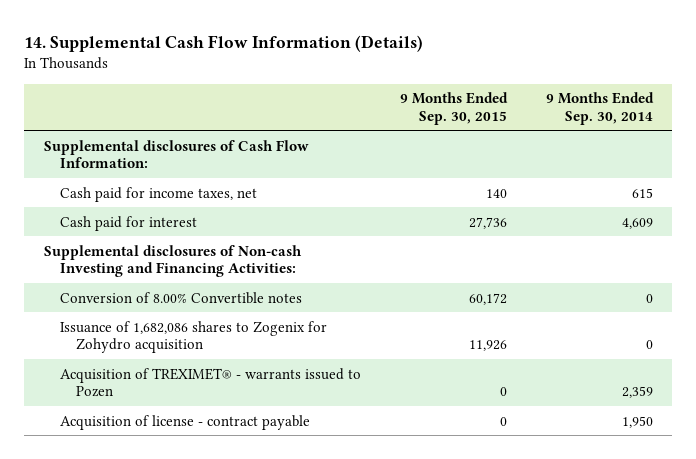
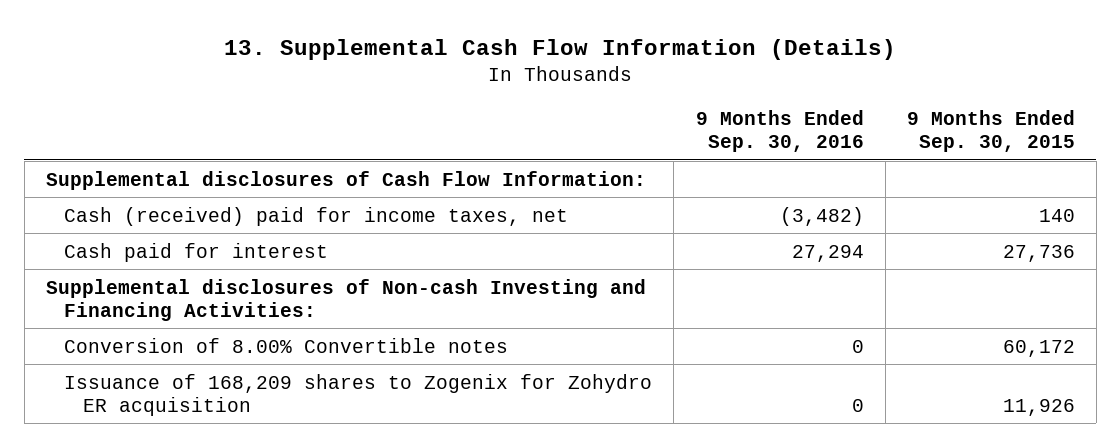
[24,34,424,52] 14. Supplemental Cash Flow Information (Details) -> [224,38,897,60] 13. Supplemental Cash Flow Information (Details)
[545,92,654,125] 9 Months Ended Sep. 30, 2014 -> none
none -> [695,110,864,153] 9 Months Ended Sep. 30, 2016
[59,186,257,202] Cash paid for income taxes, net -> [64,206,569,226] Cash (received) paid for income taxes, net
[59,367,361,398] Acquisition of TREXIMET® - warrants issued to Pozen -> none
[59,414,310,430] Acquisition of license - contract payable -> none
[59,320,327,354] Issuance of 1,682,086 shares to Zogenix for Zohydro acquisition -> [64,373,653,416] Issuance of 168,209 shares to Zogenix for Zohydro ER acquisition

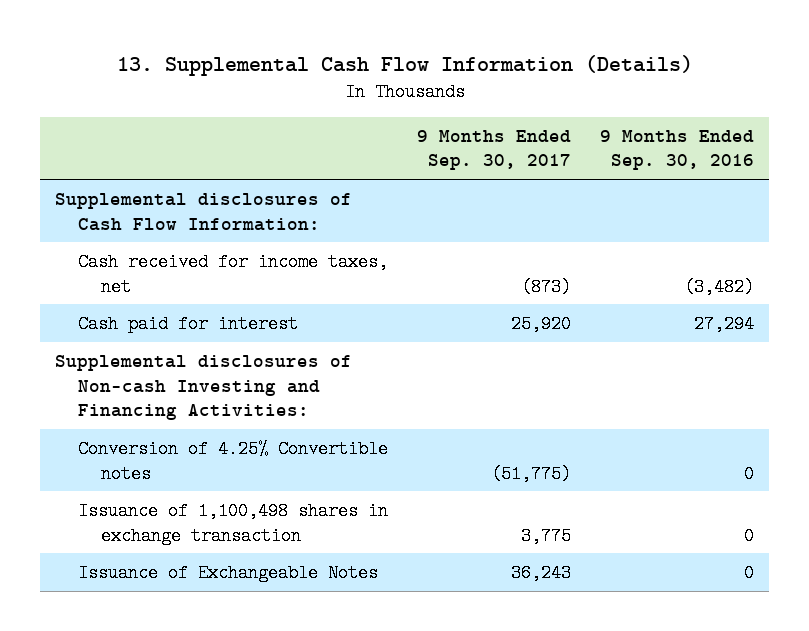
[906,110,1075,153] 9 Months Ended Sep. 30, 2015 -> none
none -> [417,129,572,171] 9 Months Ended Sep. 30, 2017
[64,206,569,226] Cash (received) paid for income taxes, net -> [77,252,388,296] Cash received for income taxes, net
[64,373,653,416] Issuance of 168,209 shares to Zogenix for Zohydro ER acquisition -> none
[64,337,509,353] Conversion of 8.00% Convertible notes -> [77,439,388,483] Conversion of 4.25% Convertible notes
none -> [77,501,388,545] Issuance of 1,100,498 shares in exchange transaction
none -> [77,563,378,582] Issuance of Exchangeable Notes

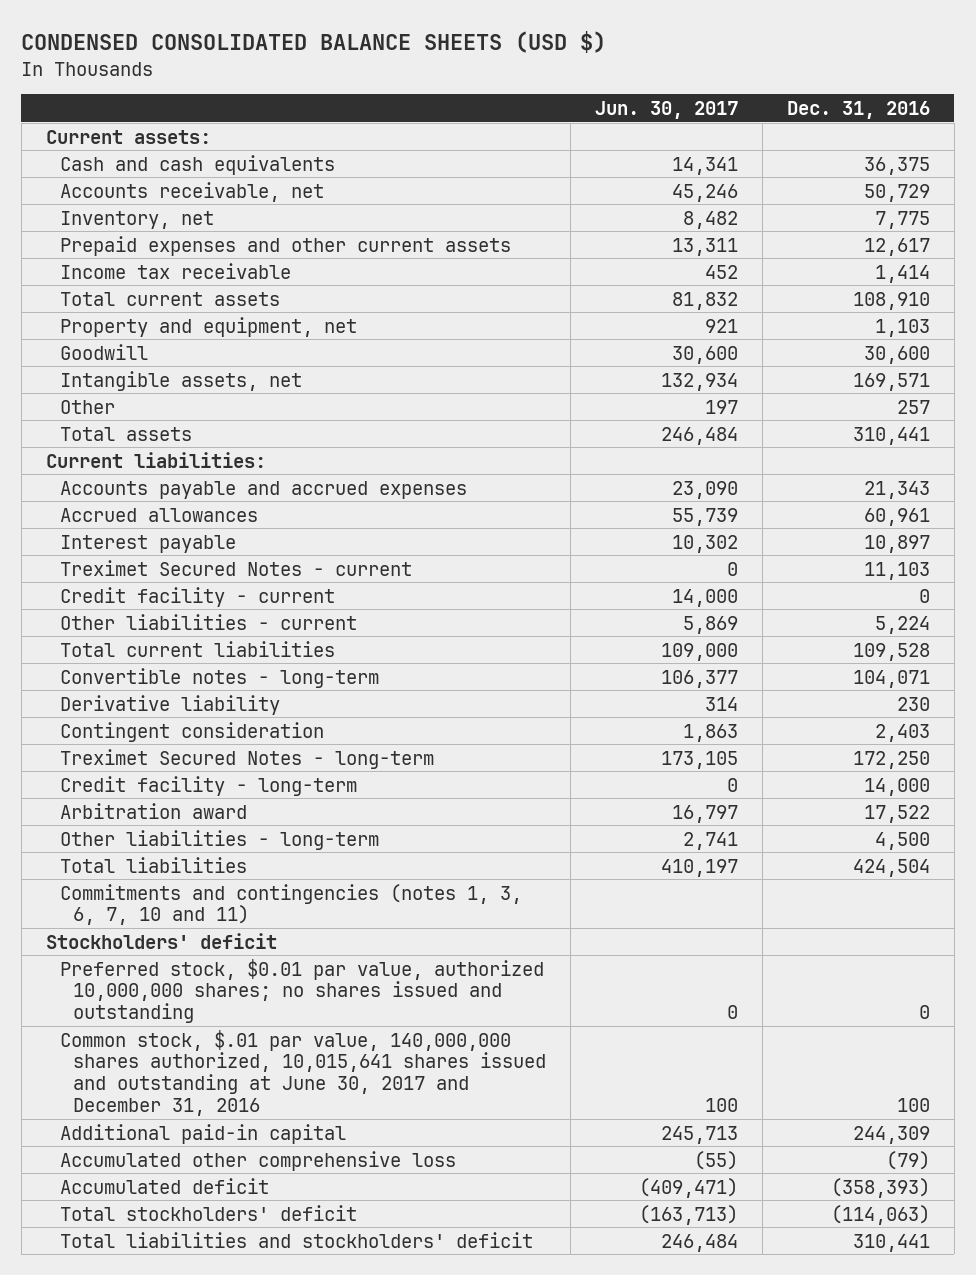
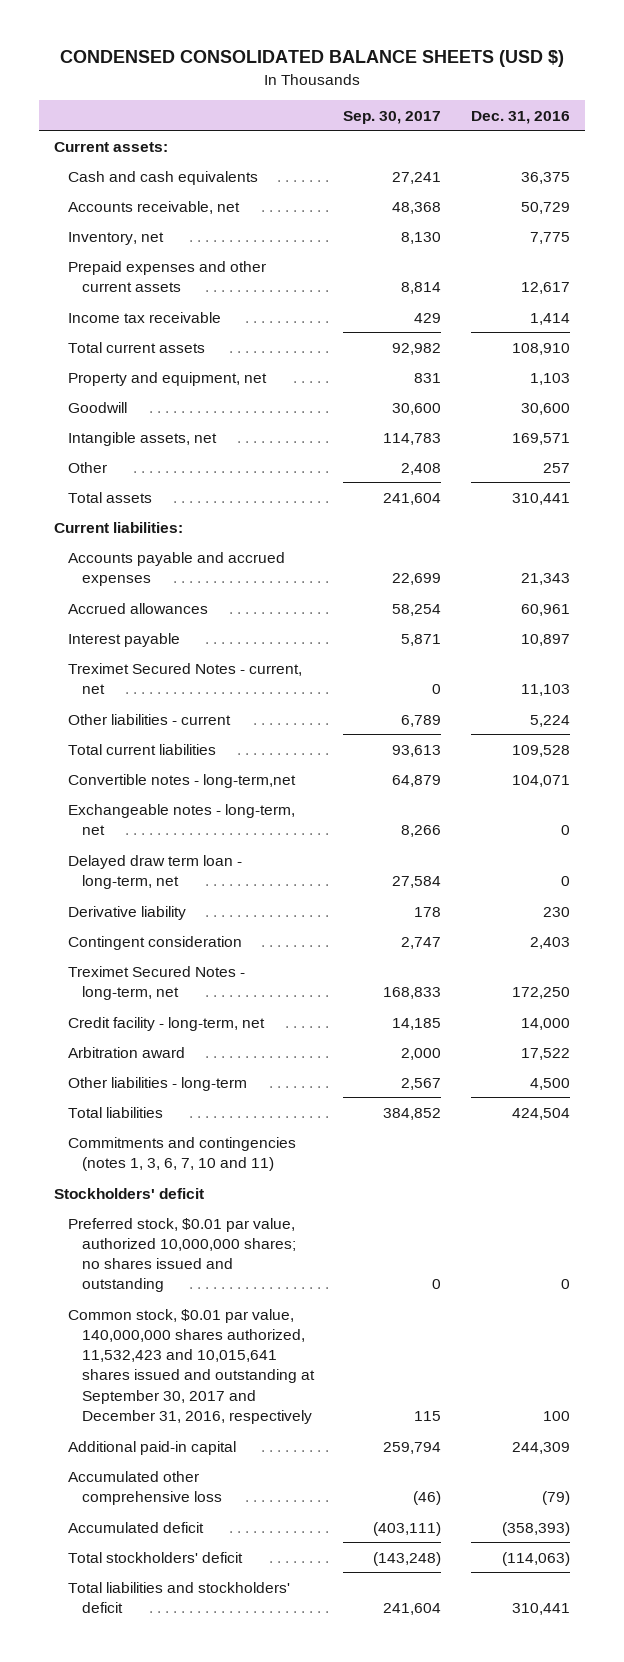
[595,101,739,120] Jun. 30, 2017 -> none
none -> [343,110,442,124] Sep. 30, 2017
[59,586,335,607] Credit facility - current -> none
[59,559,412,576] Treximet Secured Notes - current -> [67,662,302,694] Treximet Secured Notes - current, net
[59,667,379,688] Convertible notes - long-term -> [67,773,296,788] Convertible notes - long-term,net
none -> [67,803,295,835] Exchangeable notes - long-term, net
none -> [67,854,242,889] Delayed draw term loan - long-term, net
[59,748,434,769] Treximet Secured Notes - long-term -> [67,965,245,1000] Treximet Secured Notes - long-term, net
[59,775,357,796] Credit facility - long-term -> [67,1016,265,1031] Credit facility - long-term, net
[59,1029,547,1117] Common stock, $.01 par value, 140,000,000 shares authorized, 10,015,641 shares issued and outstanding at June 30, 2017 and December 31, 2016 -> [67,1308,315,1425] Common stock, $0.01 par value, 140,000,000 shares authorized, 11,532,423 and 10,015,641 shares issued and outstanding at September 30, 2017 and December 31, 2016, respectively

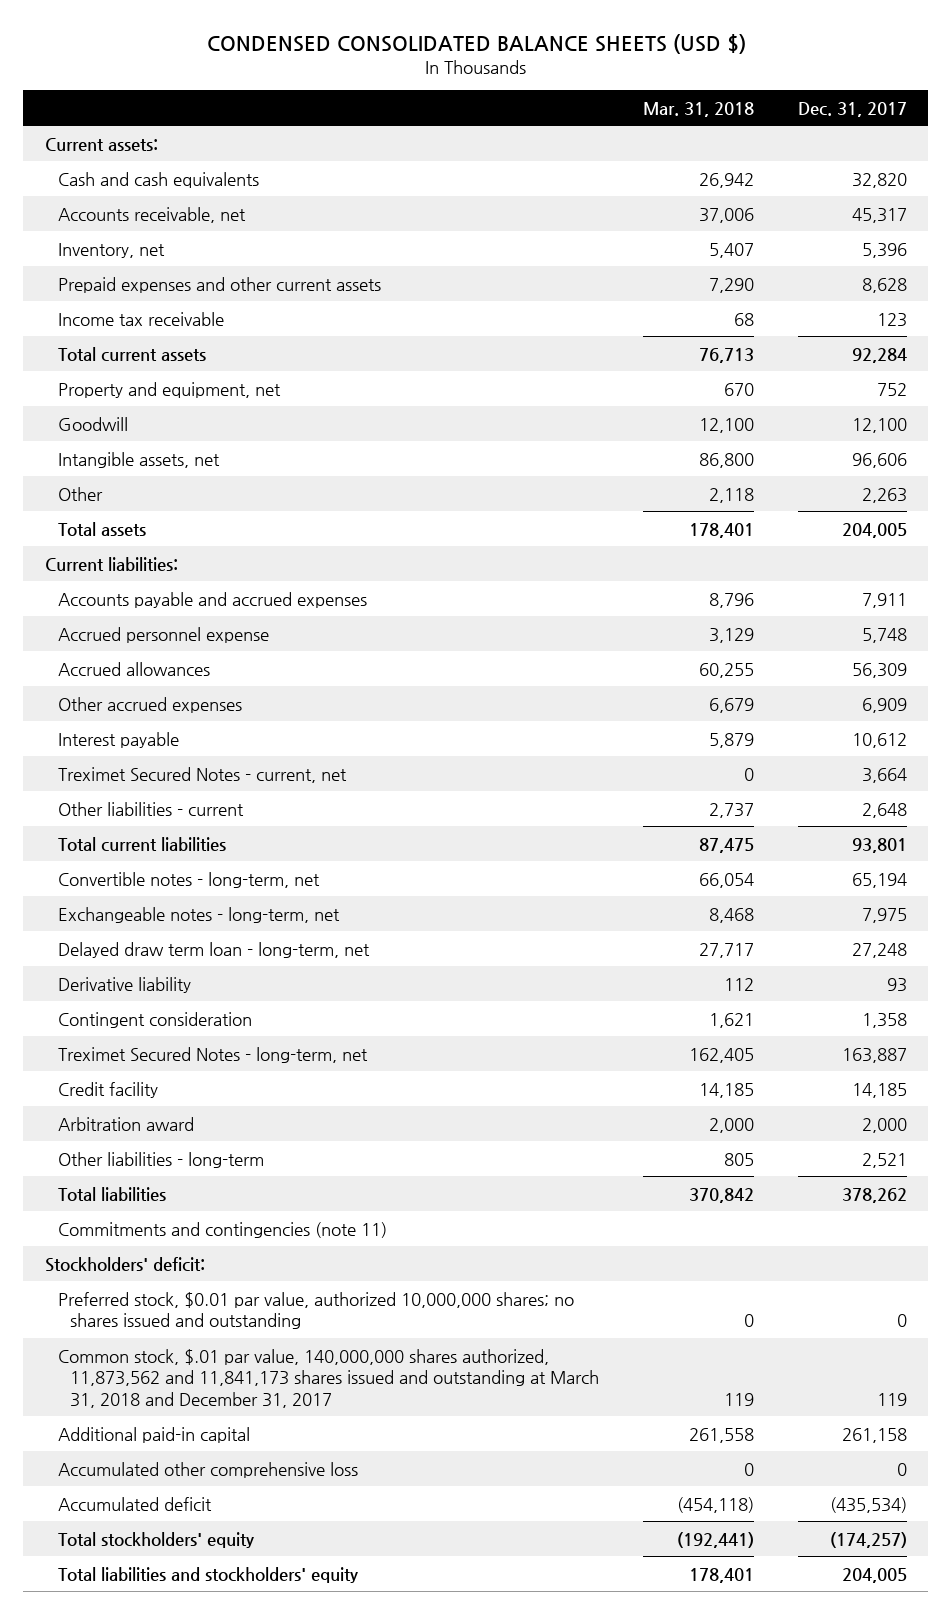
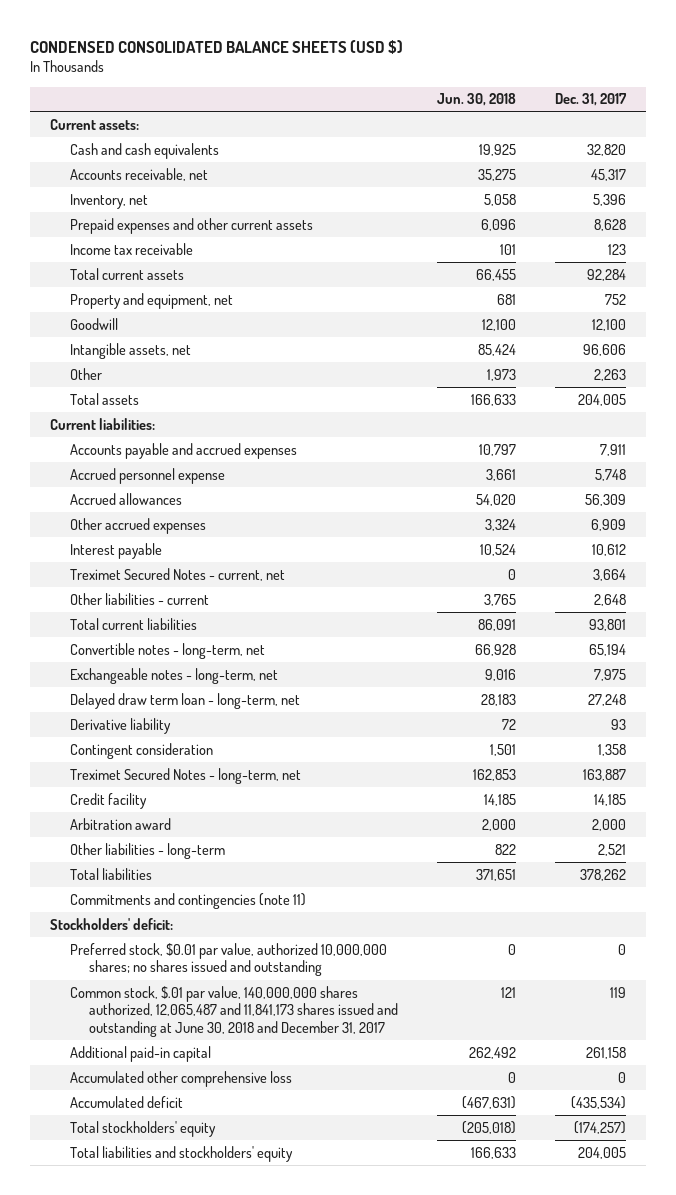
[642,101,754,117] Mar. 31, 2018 -> none
none -> [437,93,517,107] Jun. 30, 2018
[57,1348,600,1408] Common stock, $.01 par value, 140,000,000 shares authorized, 11,873,562 and 11,841,173 shares issued and outstanding at March 31, 2018 and December 31, 2017 -> [69,985,399,1038] Common stock, $.01 par value, 140,000,000 shares authorized, 12,065,487 and 11,841,173 shares issued and outstanding at June 30, 2018 and December 31, 2017

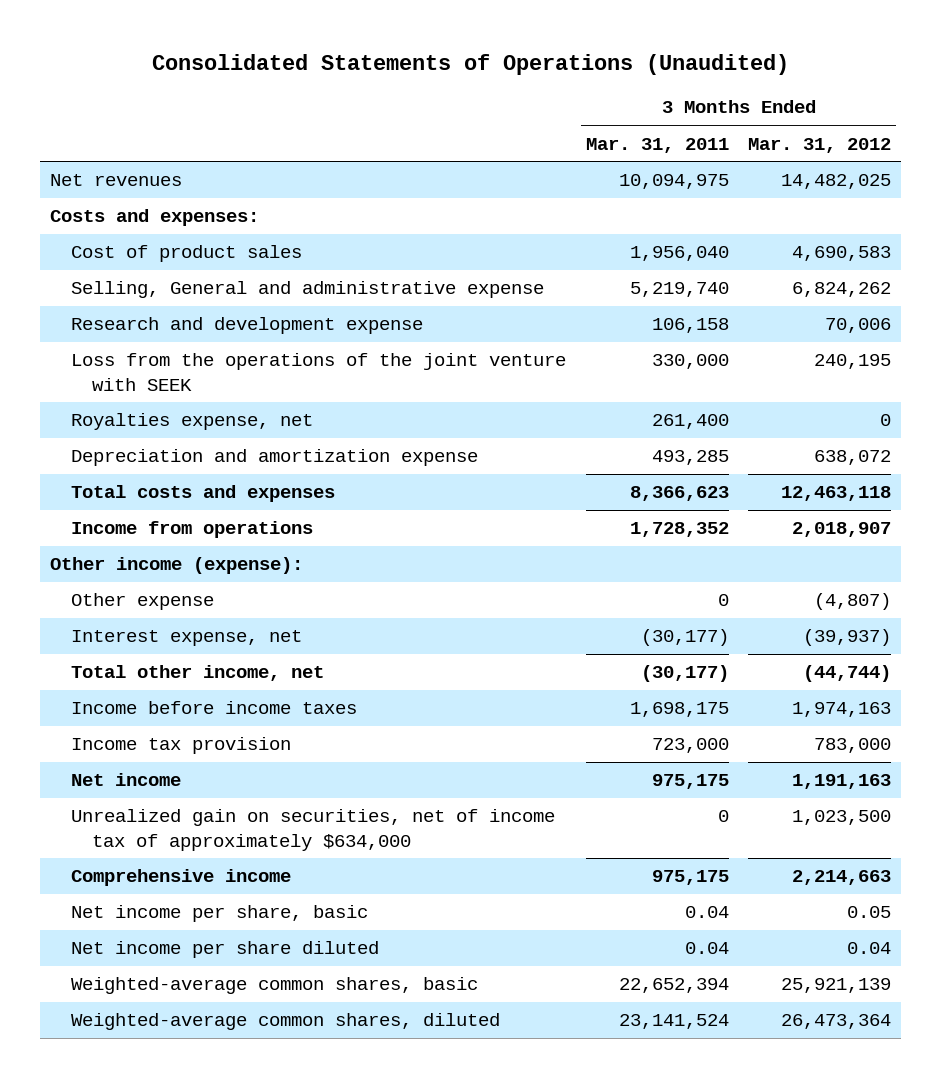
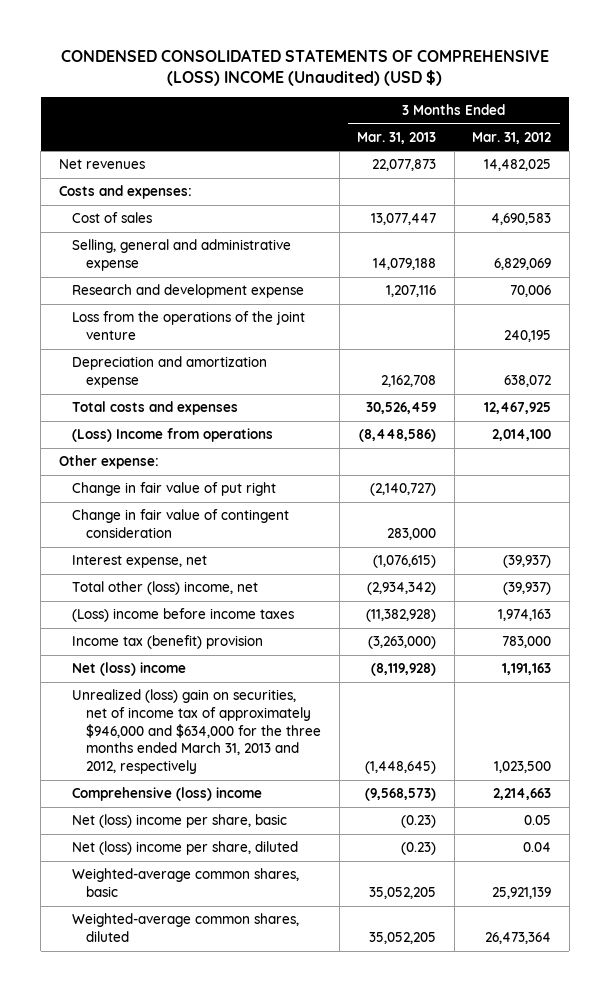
[151,53,789,75] Consolidated Statements of Operations (Unaudited) -> [60,48,549,87] CONDENSED CONSOLIDATED STATEMENTS OF COMPREHENSIVE (LOSS) INCOME (Unaudited) (USD $)
[585,137,729,153] Mar. 31, 2011 -> none
none -> [357,131,437,144] Mar. 31, 2013
[71,245,303,263] Cost of product sales -> [72,212,153,224] Cost of sales
[71,281,545,299] Selling, General and administrative expense -> [72,239,292,271] Selling, general and administrative expense
[792,282,892,298] 6,824,262 -> [494,257,552,270] 6,829,069
[71,413,314,431] Royalties expense, net -> none
[71,353,567,391] Loss from the operations of the joint venture with SEEK -> [72,311,306,340] Loss from the operations of the joint venture
[71,593,215,611] Other expense -> none
[781,486,892,502] 12,463,118 -> [484,402,552,415] 12,467,925
[71,521,314,539] Income from operations -> [72,428,274,443] (Loss) Income from operations
[792,522,892,538] 2,018,907 -> [492,429,552,442] 2,014,100
[50,557,304,575] Other income (expense): -> [58,455,159,470] Other expense:
none -> [72,482,277,497] Change in fair value of put right
none -> [72,509,290,538] Change in fair value of contingent consideration
[71,665,325,682] Total other income, net -> [72,581,259,596] Total other (loss) income, net
[803,665,892,683] (44,744) -> [503,582,552,596] (39,937)
[71,701,358,715] Income before income taxes -> [72,608,295,623] (Loss) income before income taxes
[71,737,292,755] Income tax provision -> [72,635,264,650] Income tax (benefit) provision
[71,773,182,787] Net income -> [72,662,187,677] Net (loss) income
[71,809,556,851] Unrealized gain on securities, net of income tax of approximately $634,000 -> [72,689,322,775] Unrealized (loss) gain on securities, net of income tax of approximately $946,000 and $634,000 for the three months ended March 31, 2013 and 2012, respectively
[71,869,292,887] Comprehensive income -> [72,787,263,802] Comprehensive (loss) income
[71,905,369,923] Net income per share, basic -> [72,814,288,829] Net (loss) income per share, basic
[71,941,380,959] Net income per share diluted -> [72,841,299,856] Net (loss) income per share, diluted

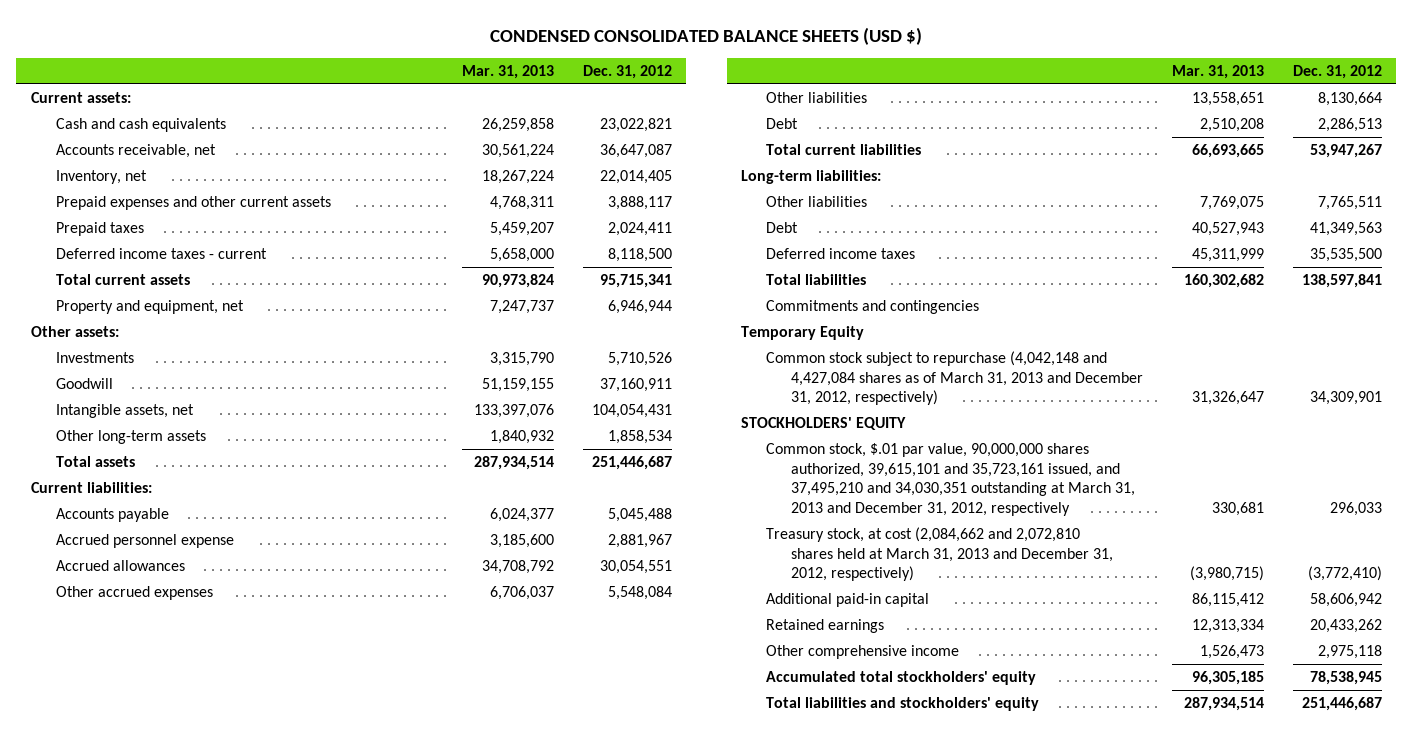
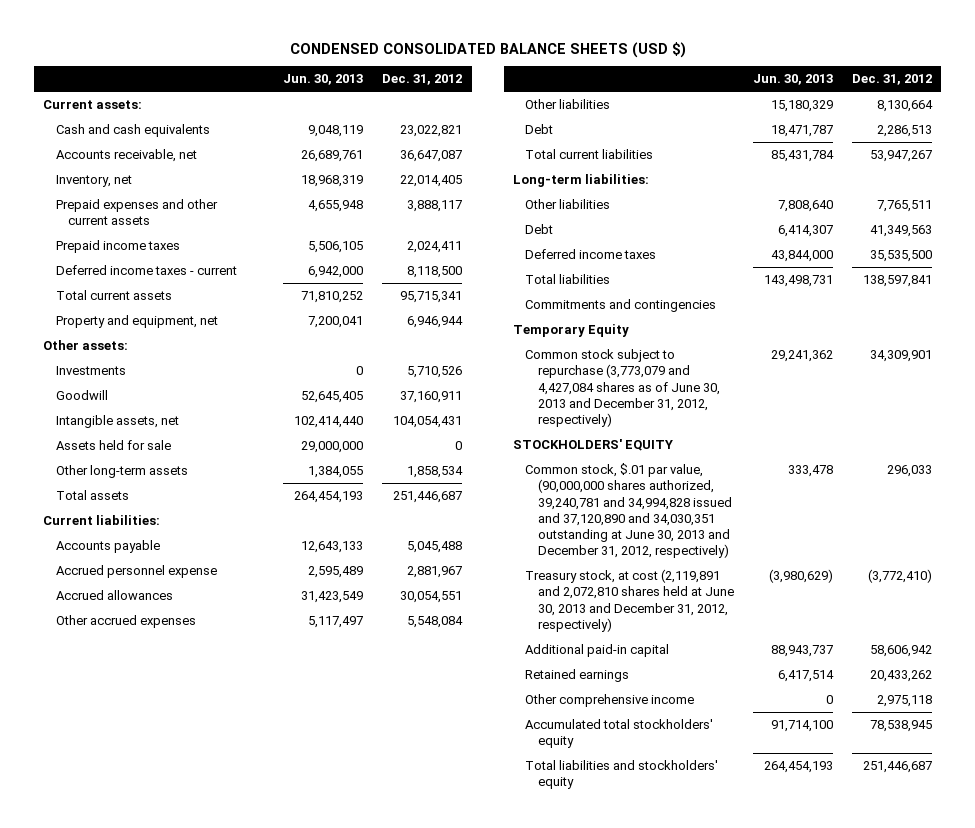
[461,65,554,80] Mar. 31, 2013 -> none
none -> [282,74,363,86] Jun. 30, 2013
[55,222,144,237] Prepaid taxes -> [55,239,180,253] Prepaid income taxes
none -> [55,439,171,450] Assets held for sale
[766,351,1144,406] Common stock subject to repurchase (4,042,148 and 4,427,084 shares as of March 31, 2013 and December 31, 2012, respectively) -> [525,348,720,428] Common stock subject to repurchase (3,773,079 and 4,427,084 shares as of June 30, 2013 and December 31, 2012, respectively)
[766,443,1136,516] Common stock, $.01 par value, 90,000,000 shares authorized, 39,615,101 and 35,723,161 issued, and 37,495,210 and 34,030,351 outstanding at March 31, 2013 and December 31, 2012, respectively -> [525,462,732,559] Common stock, $.01 par value, (90,000,000 shares authorized, 39,240,781 and 34,994,828 issued and 37,120,890 and 34,030,351 outstanding at June 30, 2013 and December 31, 2012, respectively)
[766,527,1114,582] Treasury stock, at cost (2,084,662 and 2,072,810 shares held at March 31, 2013 and December 31, 2012, respectively) -> [525,568,734,632] Treasury stock, at cost (2,119,891 and 2,072,810 shares held at June 30, 2013 and December 31, 2012, respectively)

